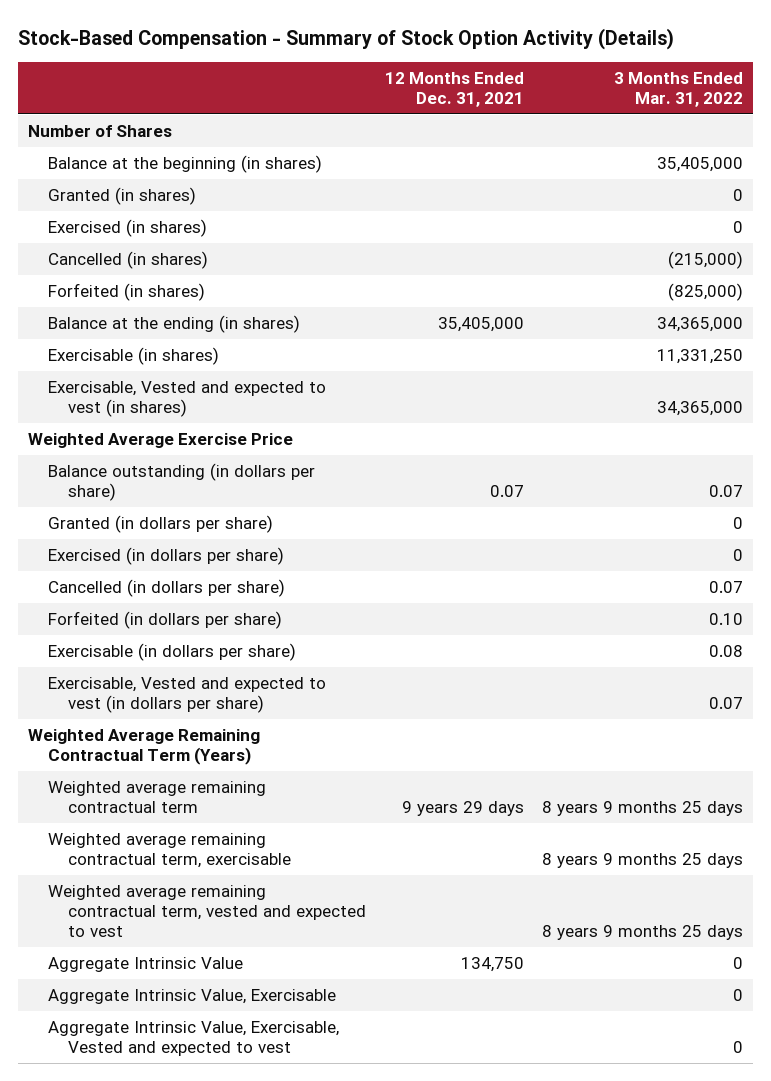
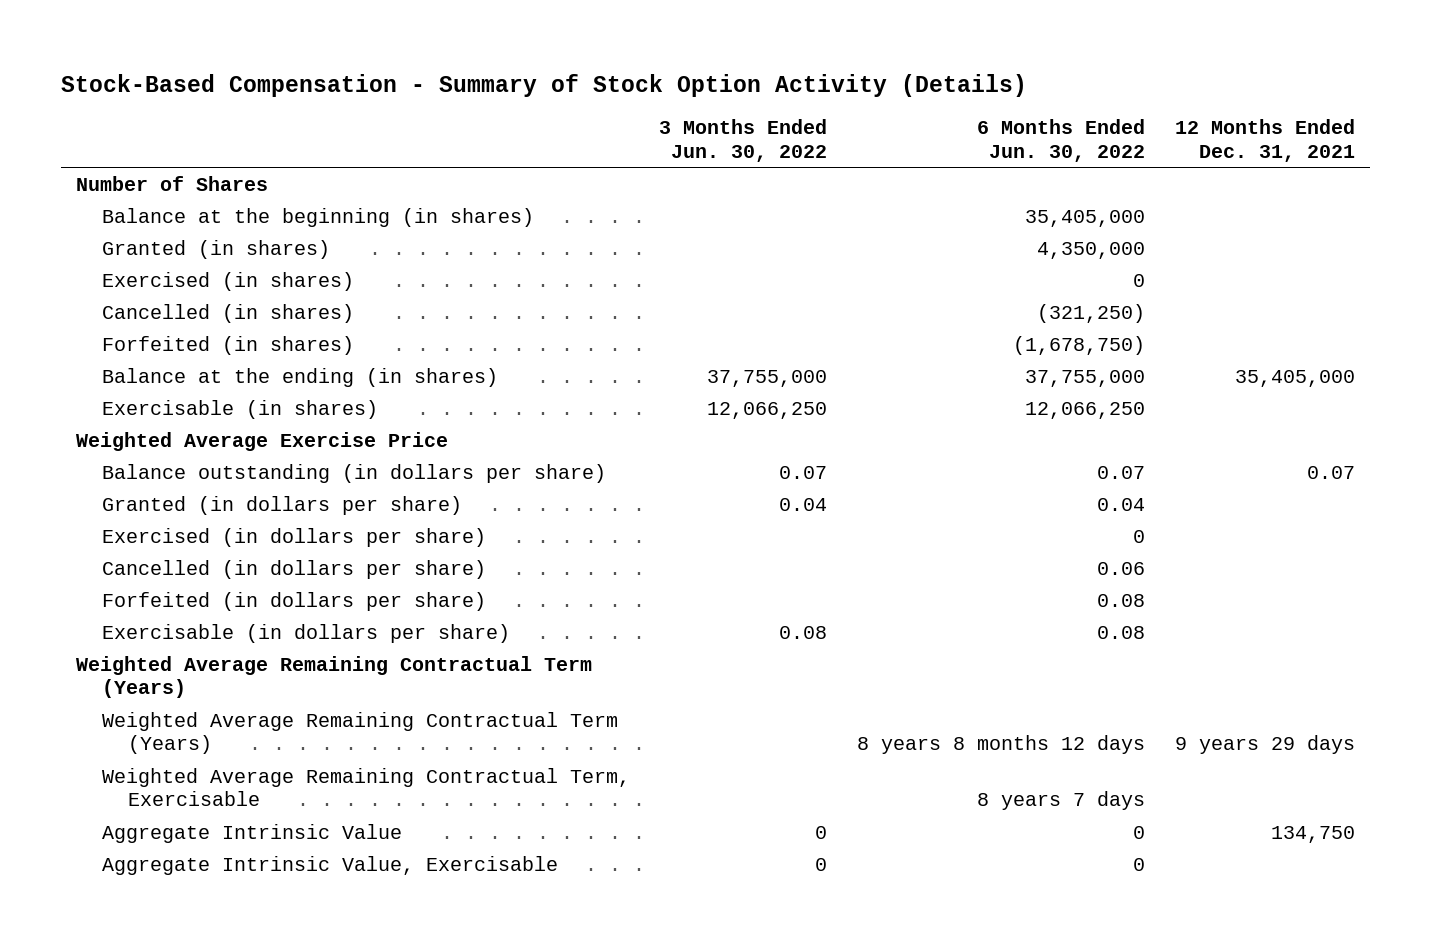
[614,71,744,107] 3 Months Ended Mar. 31, 2022 -> none
none -> [659,118,828,162] 3 Months Ended Jun. 30, 2022
none -> [977,118,1146,162] 6 Months Ended Jun. 30, 2022
[47,381,326,418] Exercisable, Vested and expected to vest (in shares) -> none
[47,677,326,714] Exercisable, Vested and expected to vest (in dollars per share) -> none
[47,885,366,937] Weighted average remaining contractual term, vested and expected to vest -> none
[47,781,266,814] Weighted average remaining contractual term -> [101,711,618,755] Weighted Average Remaining Contractual Term (Years)
[47,833,291,869] Weighted average remaining contractual term, exercisable -> [101,767,630,807] Weighted Average Remaining Contractual Term, Exercisable
[47,1021,339,1057] Aggregate Intrinsic Value, Exercisable, Vested and expected to vest -> none

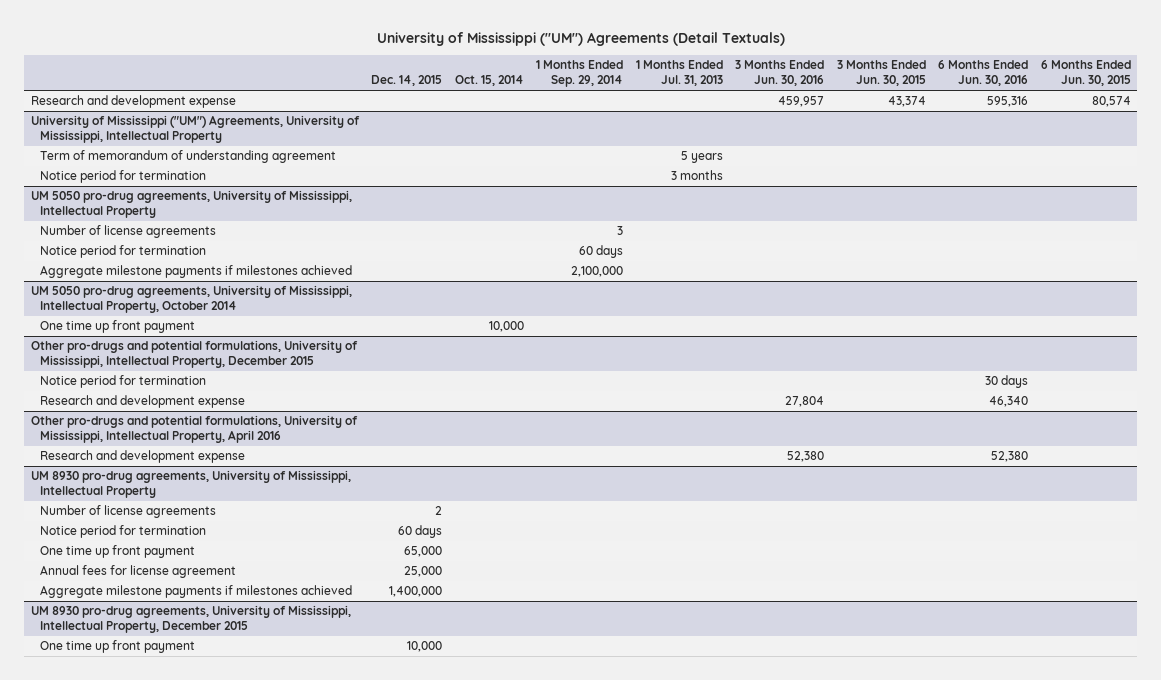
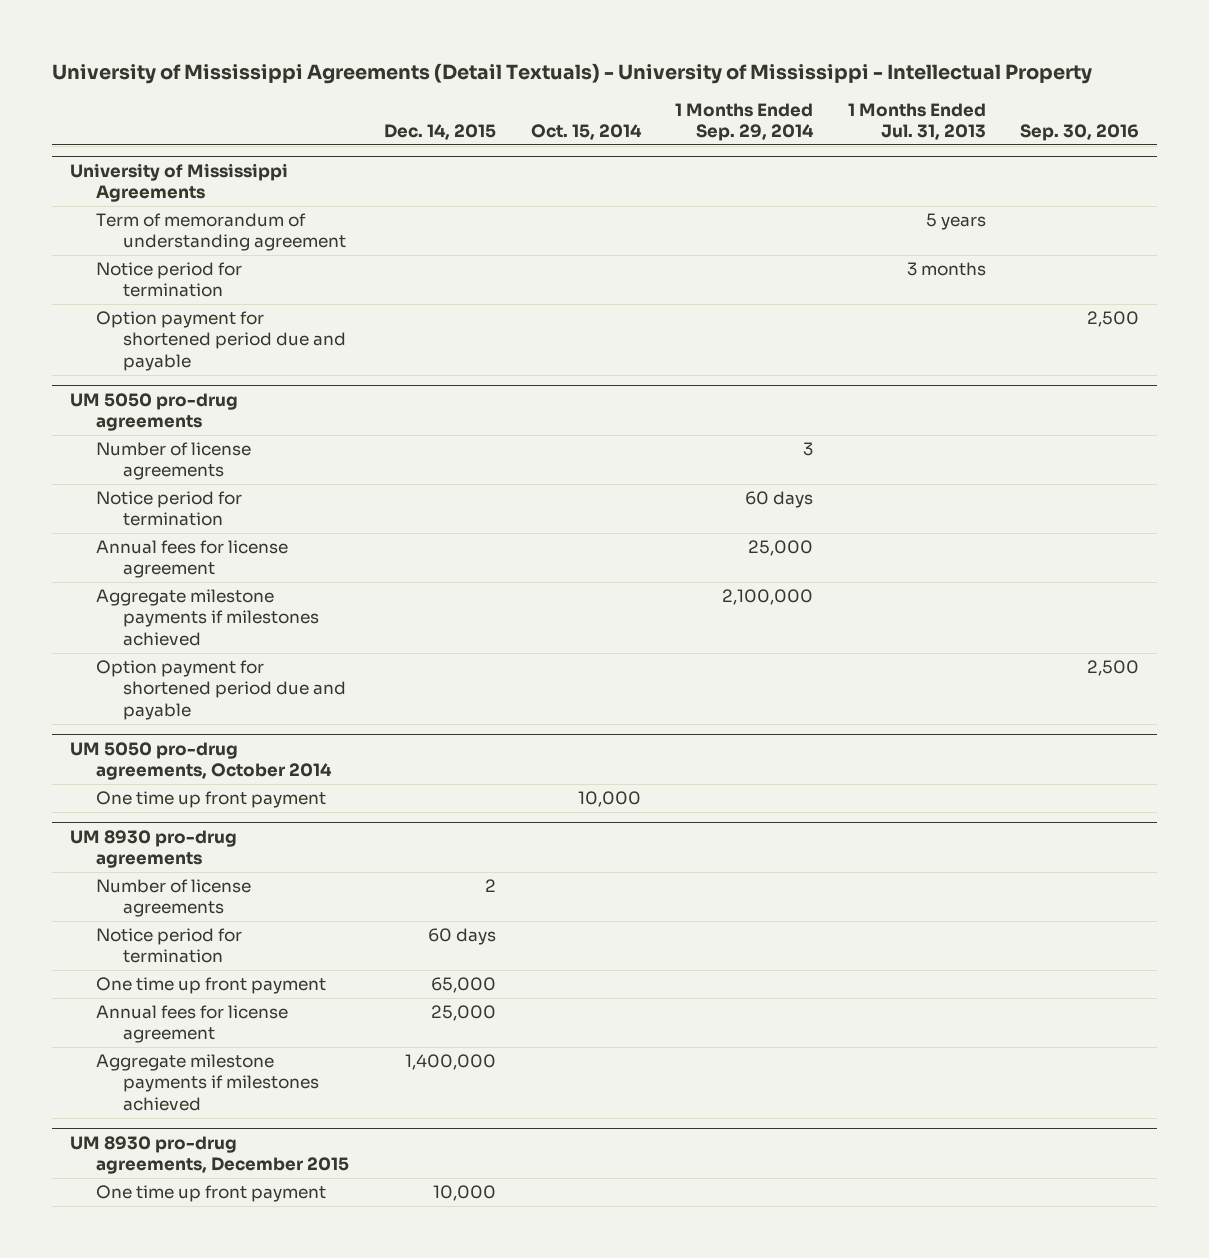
[376,32,785,47] University of Mississippi ("UM") Agreements (Detail Textuals) -> [52,62,1093,84] University of Mississippi Agreements (Detail Textuals) - University of Mississippi - Intellectual Property
[735,60,825,87] 3 Months Ended Jun. 30, 2016 -> none
[836,60,926,87] 3 Months Ended Jun. 30, 2015 -> none
[938,60,1029,87] 6 Months Ended Jun. 30, 2016 -> none
[1040,60,1131,87] 6 Months Ended Jun. 30, 2015 -> none
none -> [1020,124,1140,142] Sep. 30, 2016
[30,95,236,109] Research and development expense -> none
[30,115,360,144] University of Mississippi ("UM") Agreements, University of Mississippi, Intellectual Property -> [69,162,288,203] University of Mississippi Agreements
none -> [96,310,347,371] Option payment for shortened period due and payable
[30,190,352,219] UM 5050 pro-drug agreements, University of Mississippi, Intellectual Property -> [69,392,238,432] UM 5050 pro-drug agreements
none -> [96,539,289,579] Annual fees for license agreement
none -> [96,659,347,720] Option payment for shortened period due and payable
[30,285,352,314] UM 5050 pro-drug agreements, University of Mississippi, Intellectual Property, October 2014 -> [69,741,333,781] UM 5050 pro-drug agreements, October 2014
[30,340,358,369] Other pro-drugs and potential formulations, University of Mississippi, Intellectual Property, December 2015 -> none
[40,375,207,389] Notice period for termination -> none
[40,395,246,409] Research and development expense -> none
[30,415,358,444] Other pro-drugs and potential formulations, University of Mississippi, Intellectual Property, April 2016 -> none
[40,450,246,464] Research and development expense -> none
[30,470,351,499] UM 8930 pro-drug agreements, University of Mississippi, Intellectual Property -> [69,829,237,869] UM 8930 pro-drug agreements
[30,605,351,634] UM 8930 pro-drug agreements, University of Mississippi, Intellectual Property, December 2015 -> [69,1135,350,1175] UM 8930 pro-drug agreements, December 2015

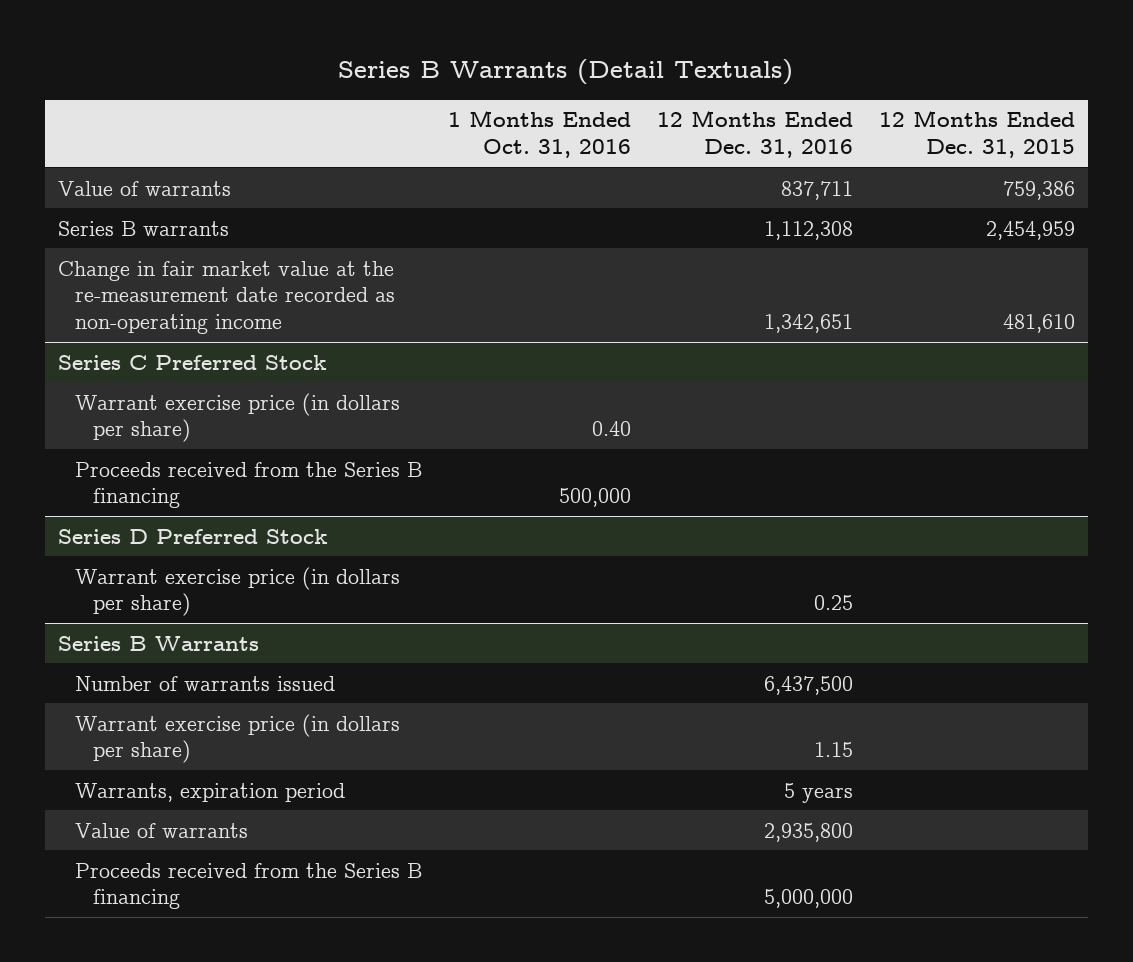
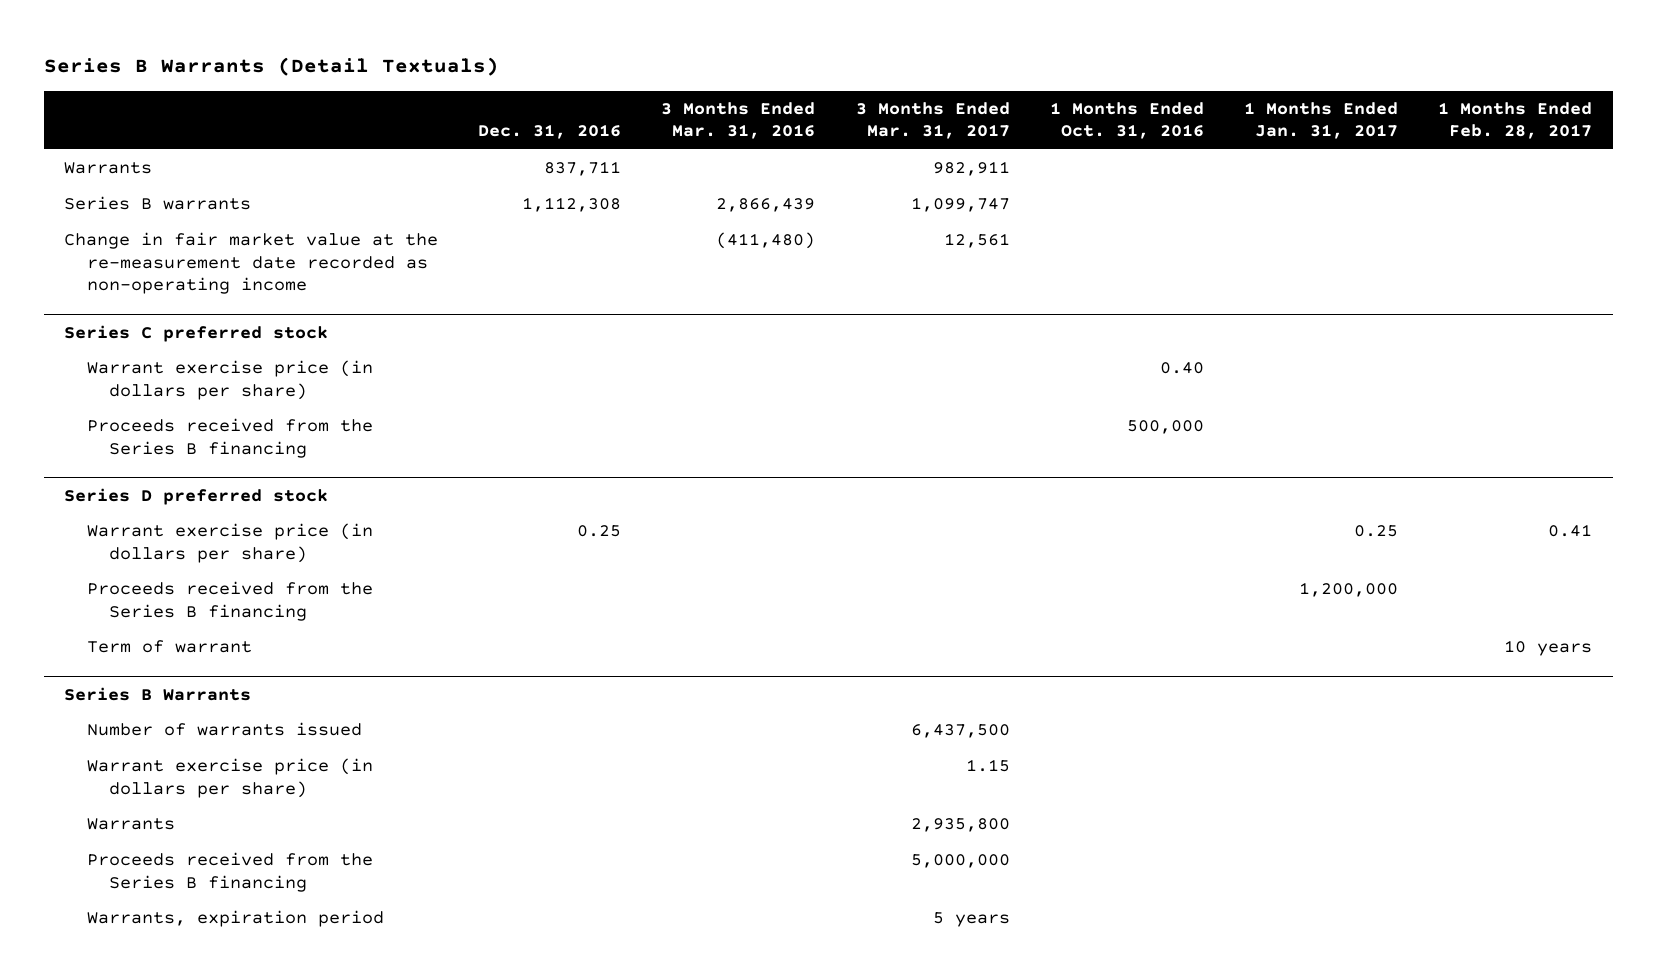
[657,110,854,158] 12 Months Ended Dec. 31, 2016 -> none
[879,110,1076,158] 12 Months Ended Dec. 31, 2015 -> none
none -> [478,124,622,140] Dec. 31, 2016
none -> [661,102,816,140] 3 Months Ended Mar. 31, 2016
none -> [855,102,1010,140] 3 Months Ended Mar. 31, 2017
none -> [1244,102,1399,140] 1 Months Ended Jan. 31, 2017
none -> [1438,102,1593,140] 1 Months Ended Feb. 28, 2017
[57,180,231,196] Value of warrants -> [63,162,152,175] Warrants
[57,354,327,370] Series C Preferred Stock -> [63,324,328,342] Series C preferred stock
[57,528,328,544] Series D Preferred Stock -> [63,487,328,505] Series D preferred stock
none -> [86,581,373,621] Proceeds received from the Series B financing
none -> [86,640,252,654] Term of warrant
[75,822,249,838] Value of warrants -> [86,818,175,831] Warrants
[75,782,346,802] Warrants, expiration period -> [86,910,384,928] Warrants, expiration period

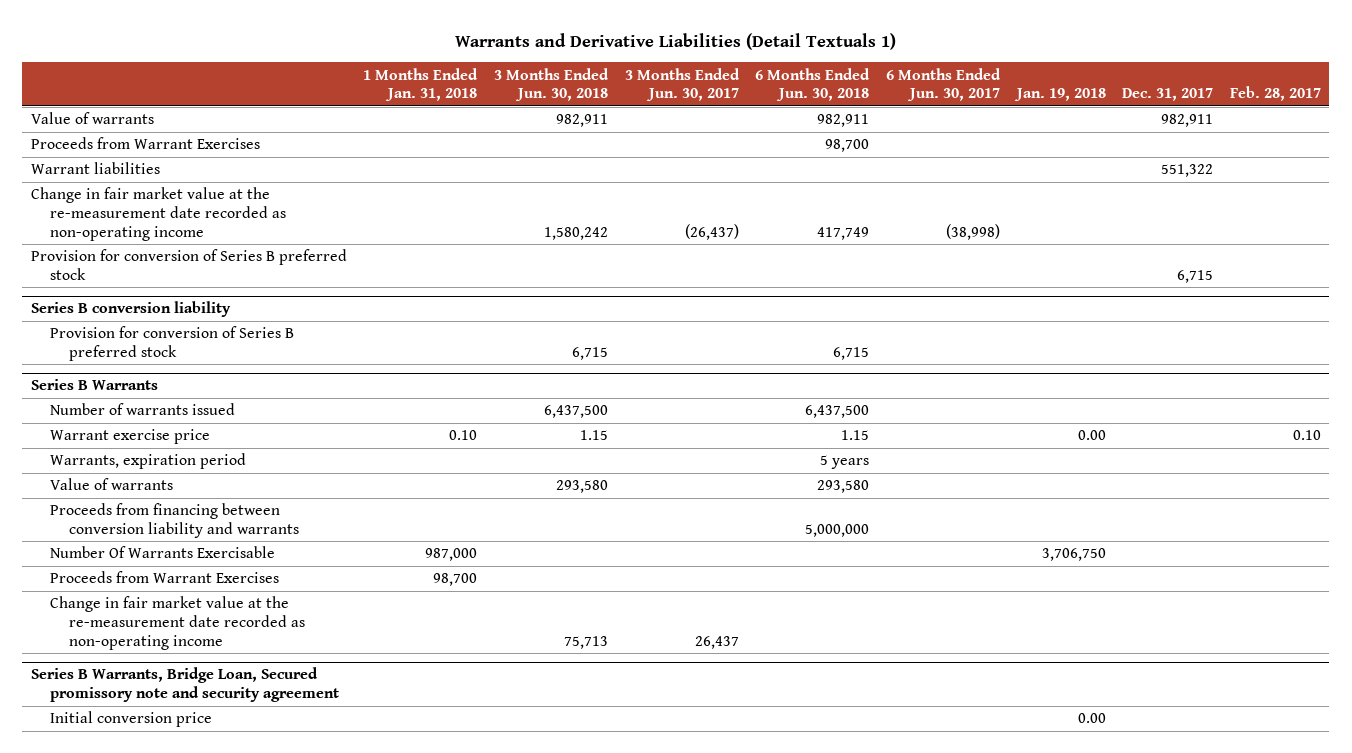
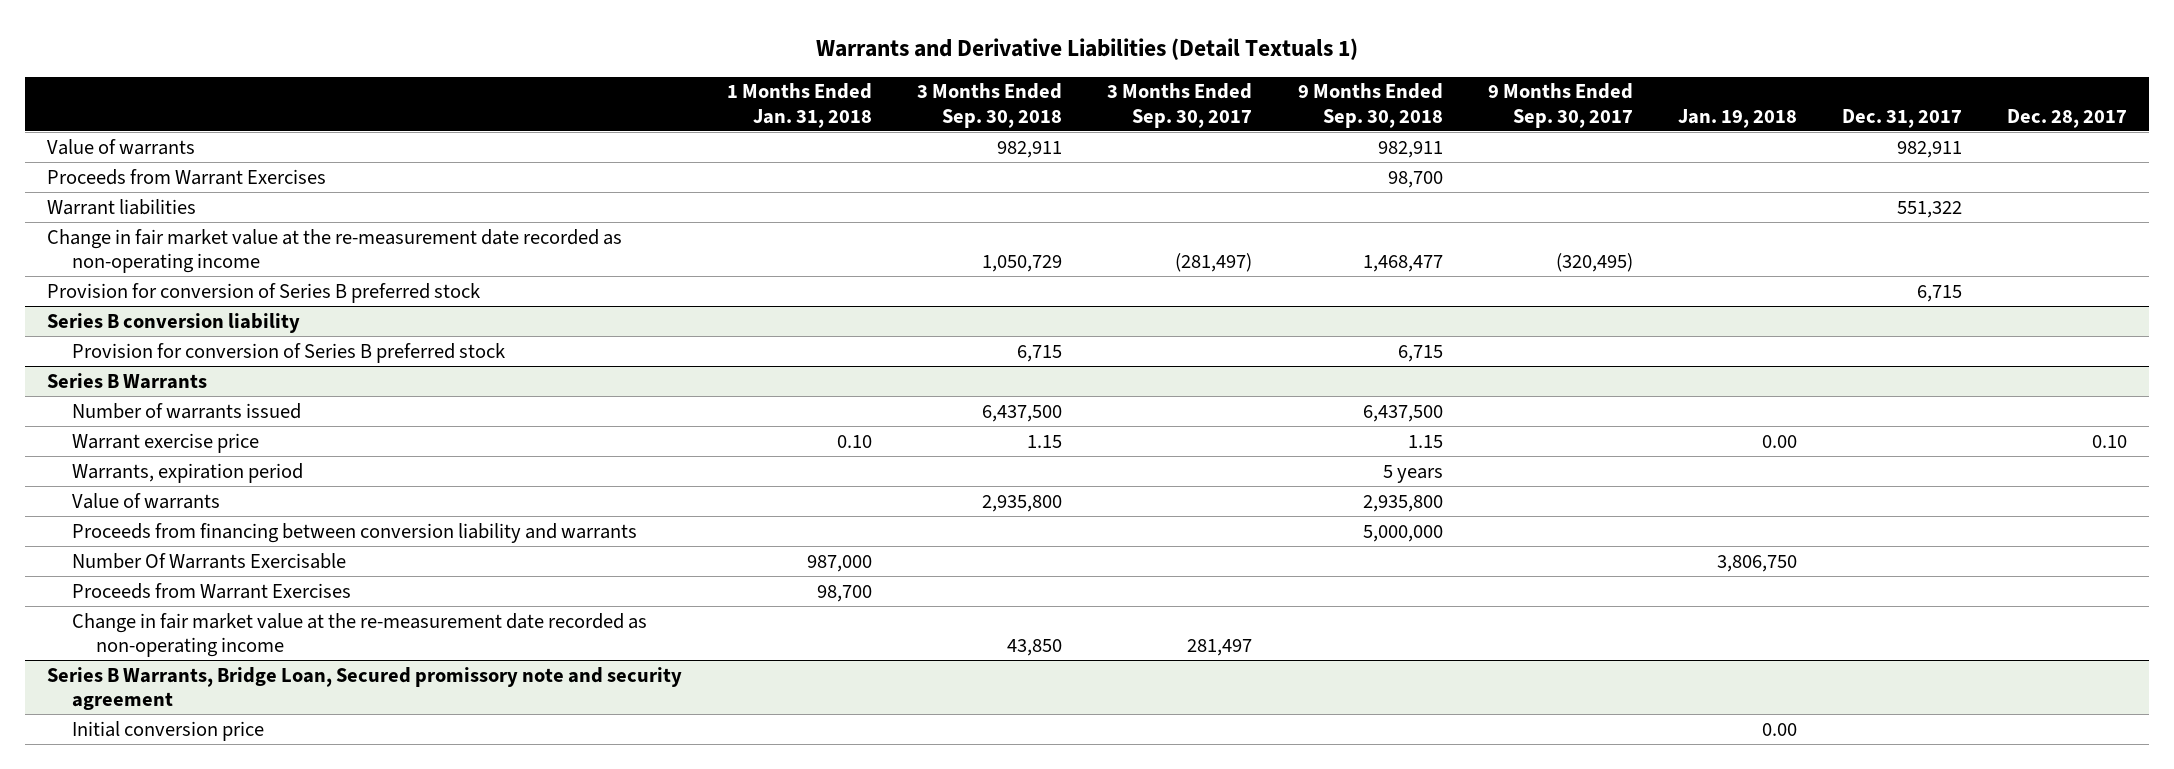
[494,67,610,102] 3 Months Ended Jun. 30, 2018 -> none
[624,67,740,102] 3 Months Ended Jun. 30, 2017 -> none
[755,67,871,102] 6 Months Ended Jun. 30, 2018 -> none
[885,67,1001,102] 6 Months Ended Jun. 30, 2017 -> none
[1229,86,1321,102] Feb. 28, 2017 -> none
none -> [917,83,1063,128] 3 Months Ended Sep. 30, 2018
none -> [1107,83,1253,128] 3 Months Ended Sep. 30, 2017
none -> [1297,83,1443,128] 9 Months Ended Sep. 30, 2018
none -> [1487,83,1633,128] 9 Months Ended Sep. 30, 2017
none -> [2006,108,2127,128] Dec. 28, 2017
[1041,548,1106,562] 3,706,750 -> [1716,554,1797,572] 3,806,750

